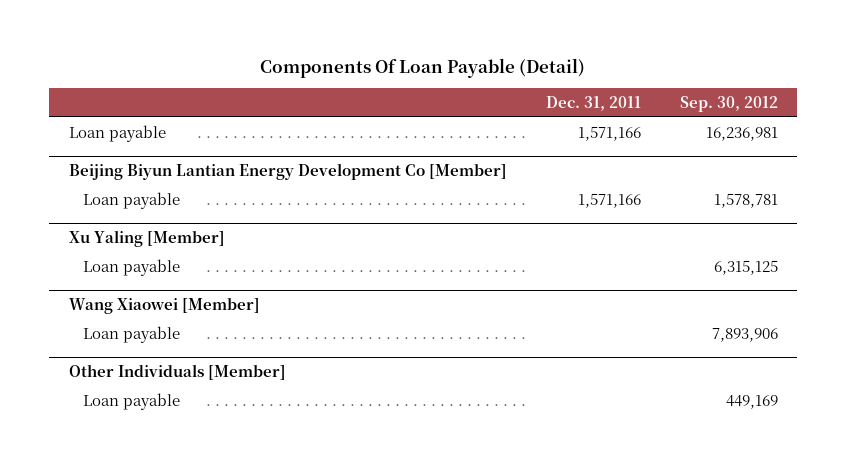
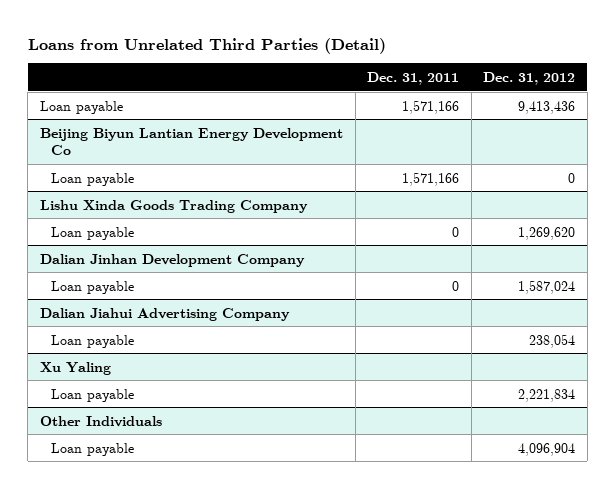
[260,57,586,78] Components Of Loan Payable (Detail) -> [27,37,386,54] Loans from Unrelated Third Parties (Detail)
[679,95,778,112] Sep. 30, 2012 -> none
none -> [483,71,576,85] Dec. 31, 2012
[68,162,507,180] Beijing Biyun Lantian Energy Development Co [Member] -> [40,127,344,155] Beijing Biyun Lantian Energy Development Co
none -> [40,199,309,213] Lishu Xinda Goods Trading Company
none -> [51,226,135,240] Loan payable
none -> [40,253,306,267] Dalian Jinhan Development Company
none -> [51,280,135,294] Loan payable
none -> [40,307,291,321] Dalian Jiahui Advertising Company
none -> [51,334,135,348] Loan payable
[68,229,225,247] Xu Yaling [Member] -> [40,361,112,375] Xu Yaling
[68,297,260,314] Wang Xiaowei [Member] -> none
[83,325,181,343] Loan payable -> none
[68,363,286,380] Other Individuals [Member] -> [40,415,163,427] Other Individuals

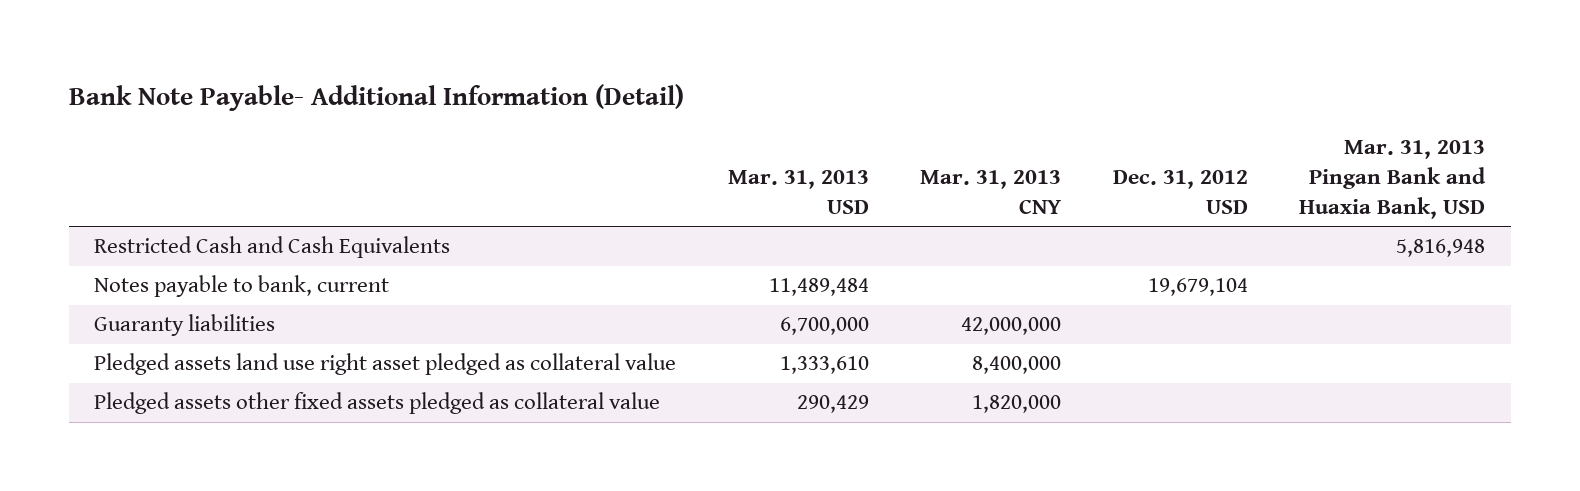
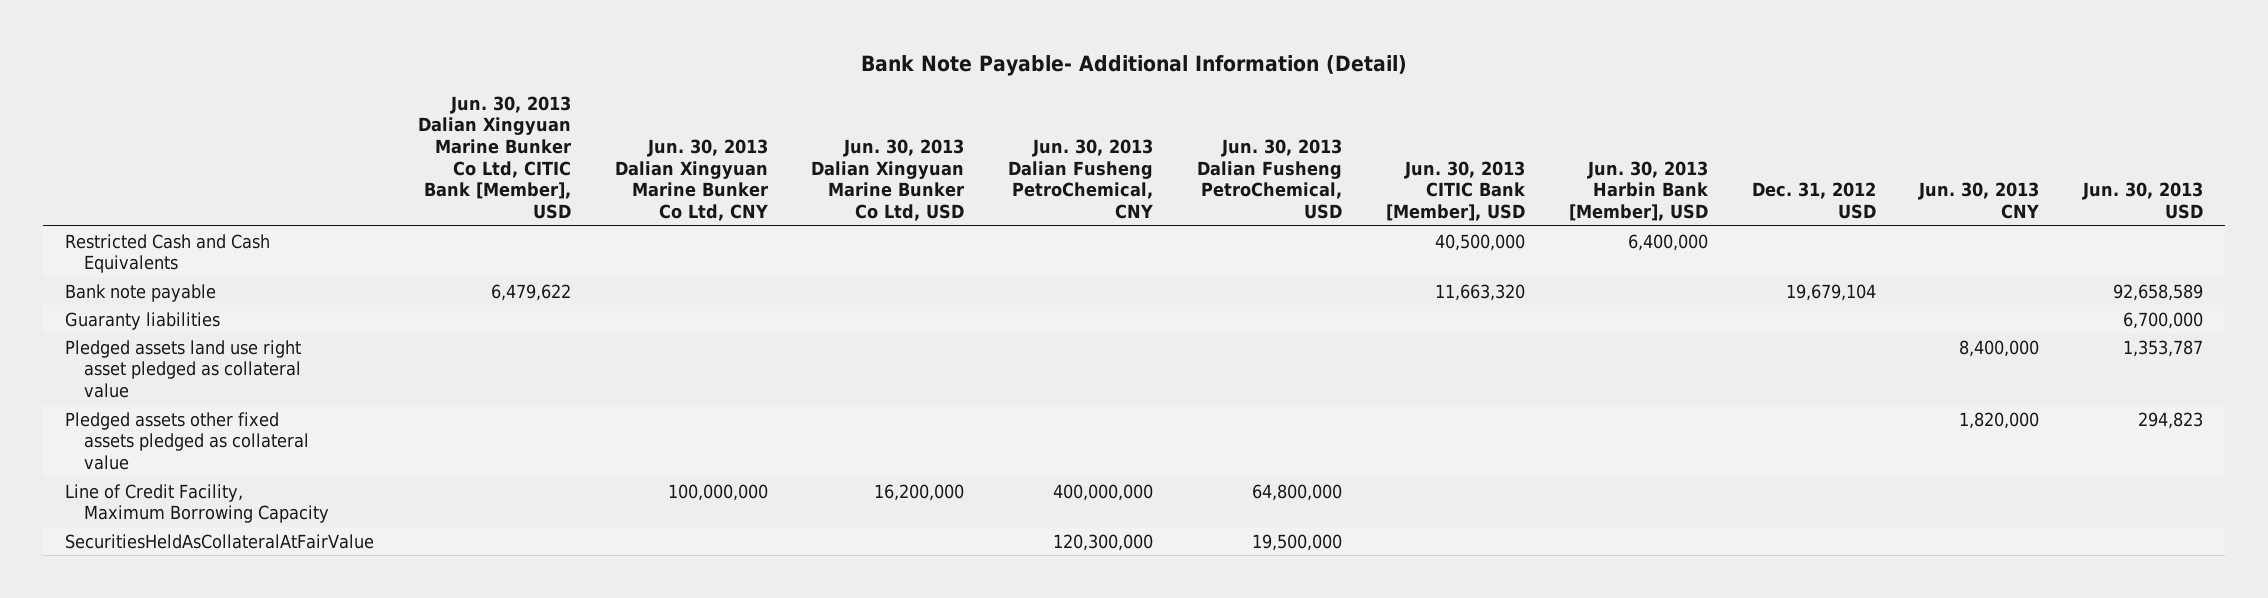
[727,170,869,215] Mar. 31, 2013 USD -> none
[920,170,1062,215] Mar. 31, 2013 CNY -> none
[1299,140,1487,220] Mar. 31, 2013 Pingan Bank and Huaxia Bank, USD -> none
none -> [417,95,571,220] Jun. 30, 2013 Dalian Xingyuan Marine Bunker Co Ltd, CITIC Bank [Member], USD
none -> [614,139,768,222] Jun. 30, 2013 Dalian Xingyuan Marine Bunker Co Ltd, CNY
none -> [811,139,965,222] Jun. 30, 2013 Dalian Xingyuan Marine Bunker Co Ltd, USD
none -> [1008,139,1154,220] Jun. 30, 2013 Dalian Fusheng PetroChemical, CNY
none -> [1197,139,1343,220] Jun. 30, 2013 Dalian Fusheng PetroChemical, USD
none -> [1385,160,1526,222] Jun. 30, 2013 CITIC Bank [Member], USD
none -> [1568,160,1709,222] Jun. 30, 2013 Harbin Bank [Member], USD
none -> [1918,182,2040,220] Jun. 30, 2013 CNY
none -> [2082,182,2204,220] Jun. 30, 2013 USD
[94,275,390,298] Notes payable to bank, current -> [64,283,216,302] Bank note payable
none -> [64,483,329,524] Line of Credit Facility, Maximum Borrowing Capacity
none -> [64,533,374,549] SecuritiesHeldAsCollateralAtFairValue

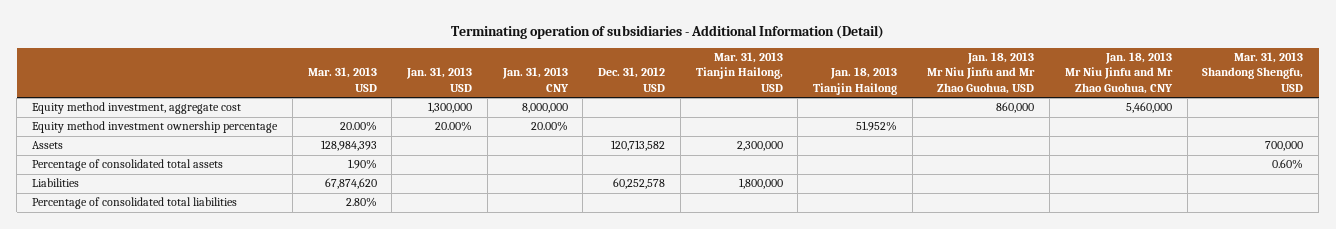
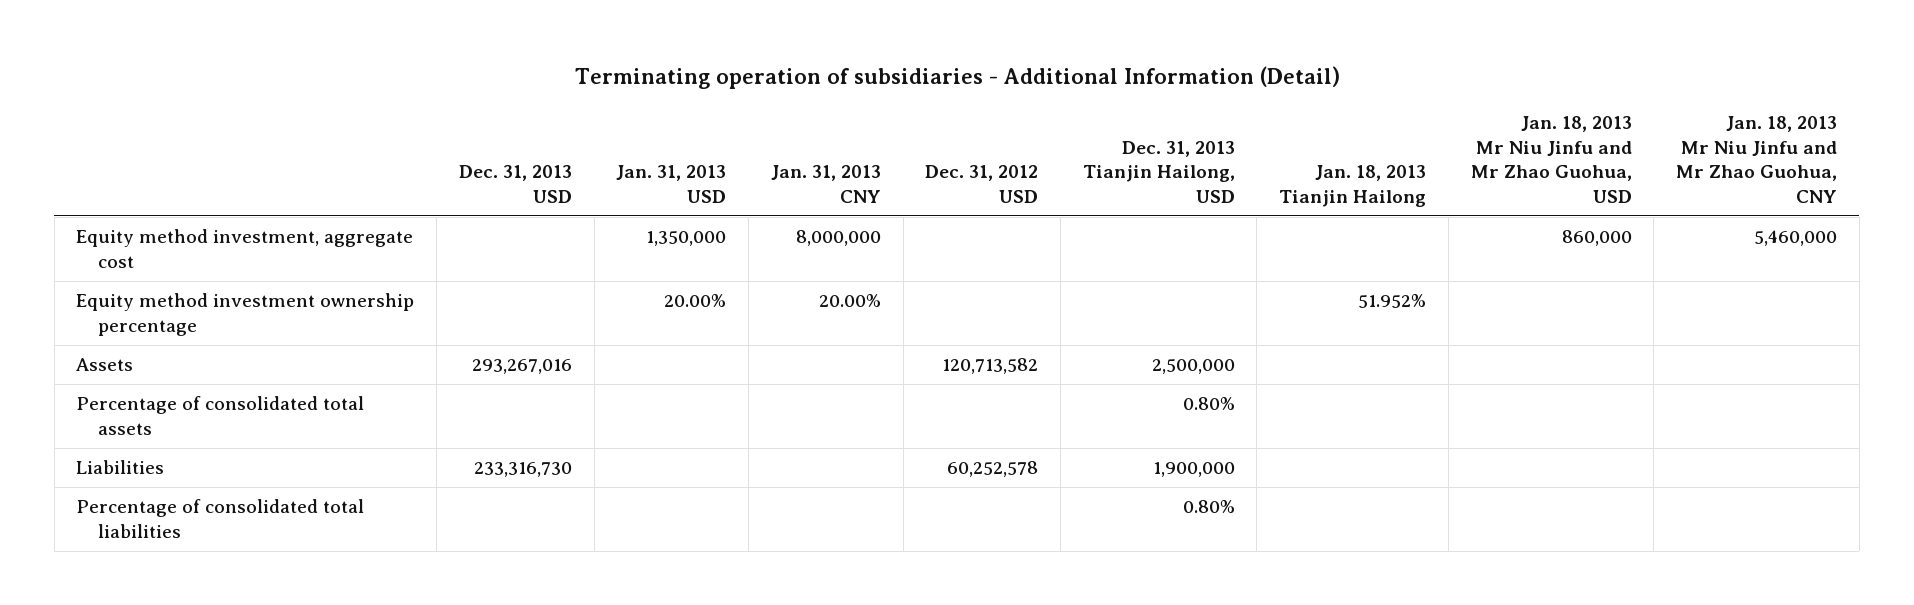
[307,67,377,92] Mar. 31, 2013 USD -> none
[695,52,783,92] Mar. 31, 2013 Tianjin Hailong, USD -> none
[1202,52,1304,92] Mar. 31, 2013 Shandong Shengfu, USD -> none
none -> [458,165,572,204] Dec. 31, 2013 USD
none -> [1082,140,1235,204] Dec. 31, 2013 Tianjin Hailong, USD
[428,102,473,114] 1,300,000 -> [646,230,727,246] 1,350,000

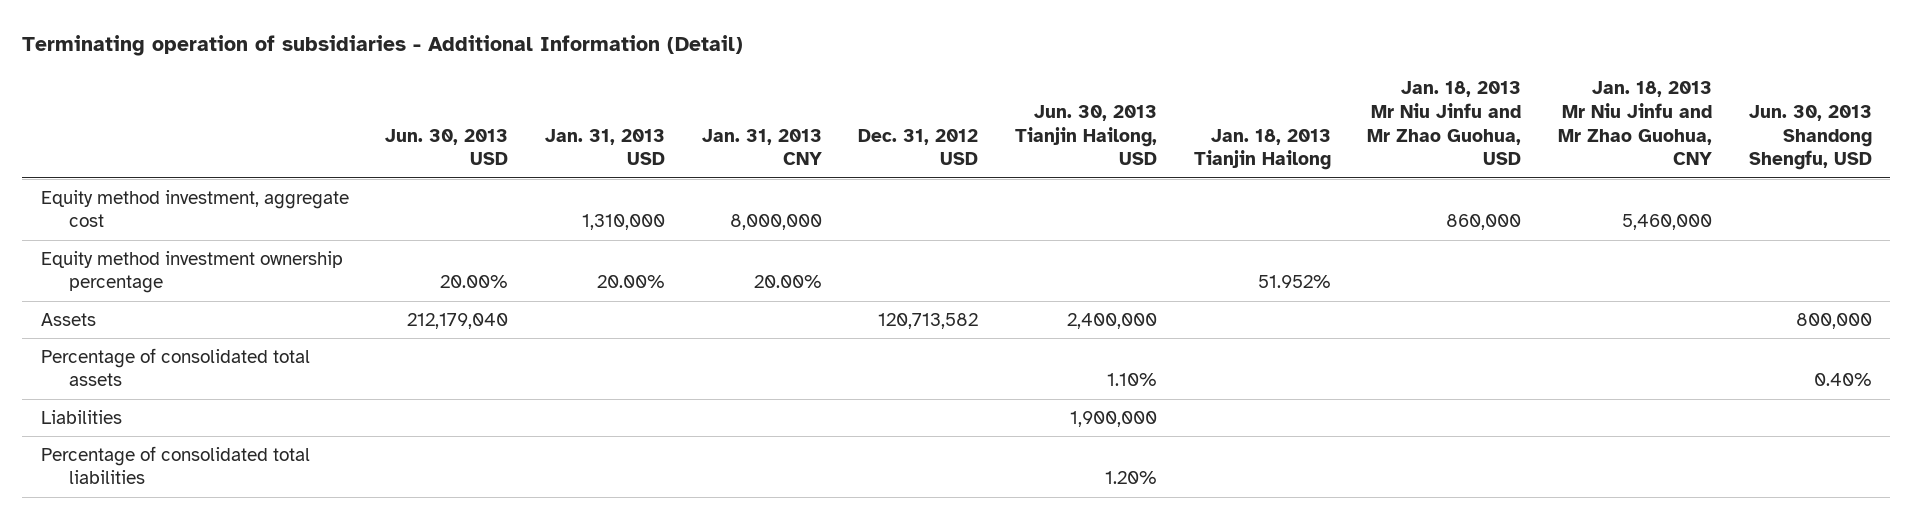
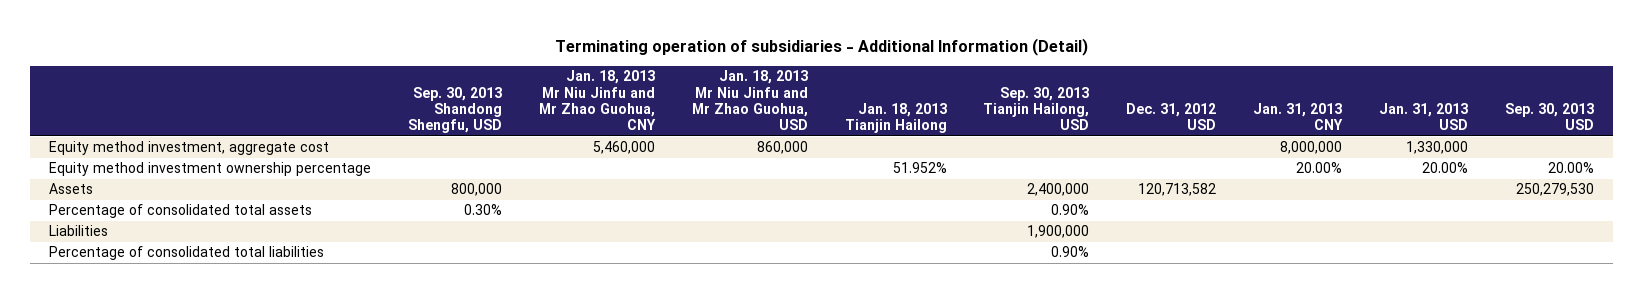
[385,128,509,166] Jun. 30, 2013 USD -> none
[1015,104,1158,166] Jun. 30, 2013 Tianjin Hailong, USD -> none
[1748,104,1872,171] Jun. 30, 2013 Shandong Shengfu, USD -> none
none -> [407,86,502,134] Sep. 30, 2013 Shandong Shengfu, USD
none -> [983,86,1090,131] Sep. 30, 2013 Tianjin Hailong, USD
none -> [1505,102,1595,131] Sep. 30, 2013 USD
[581,214,665,231] 1,310,000 -> [1406,141,1469,155] 1,330,000

